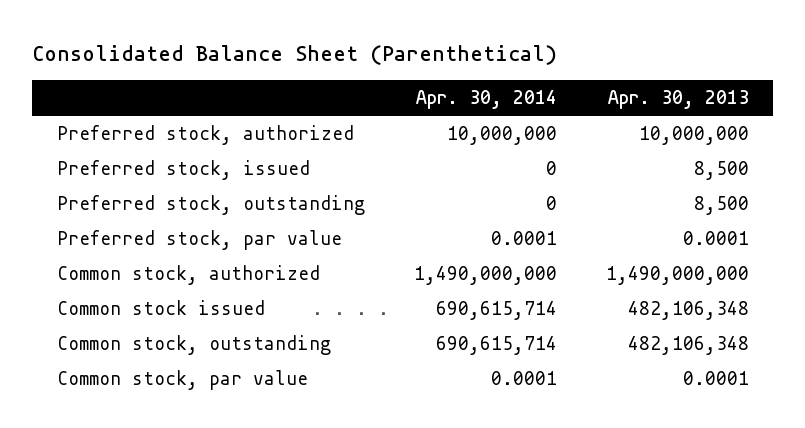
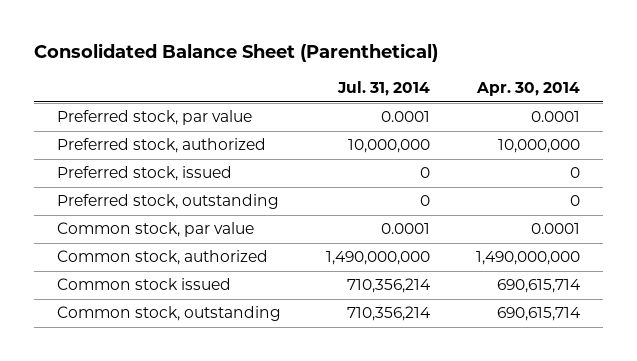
[607,90,749,110] Apr. 30, 2013 -> none
none -> [337,81,431,97] Jul. 31, 2014
[56,230,342,251] Preferred stock, par value -> [56,110,252,126] Preferred stock, par value
[56,370,308,391] Common stock, par value -> [56,222,254,238] Common stock, par value

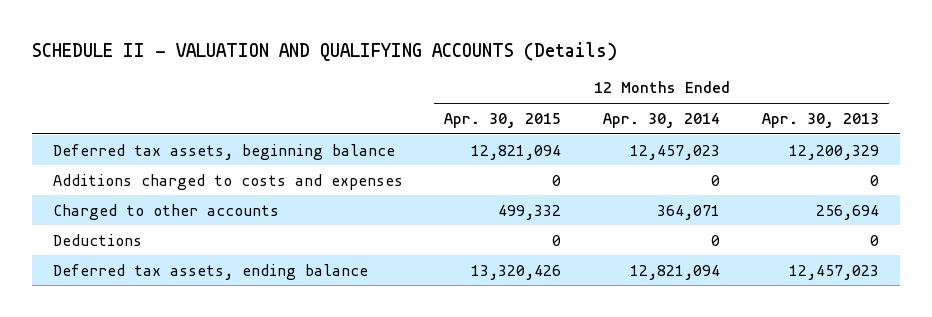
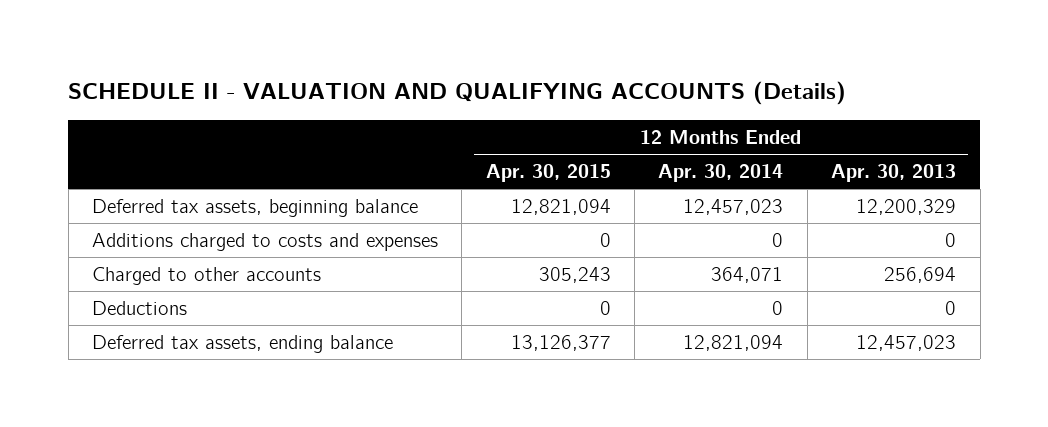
[498,204,562,220] 499,332 -> [538,267,611,284] 305,243
[471,264,562,280] 13,320,426 -> [510,335,611,352] 13,126,377

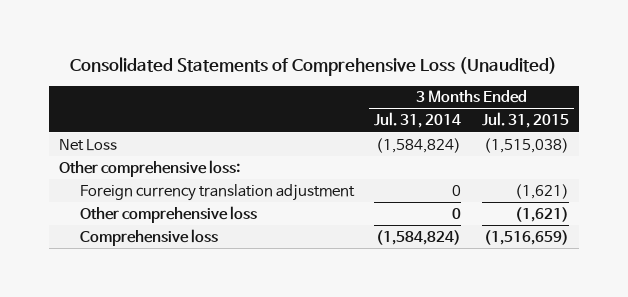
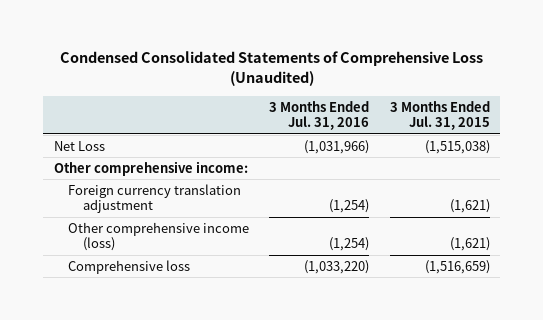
[70,57,558,77] Consolidated Statements of Comprehensive Loss (Unaudited) -> [59,51,483,87] Condensed Consolidated Statements of Comprehensive Loss (Unaudited)
[374,112,462,129] Jul. 31, 2014 -> none
none -> [269,100,370,131] 3 Months Ended Jul. 31, 2016
[59,159,241,177] Other comprehensive loss: -> [53,160,248,176] Other comprehensive income:
[80,205,258,223] Other comprehensive loss -> [68,221,250,252] Other comprehensive income (loss)

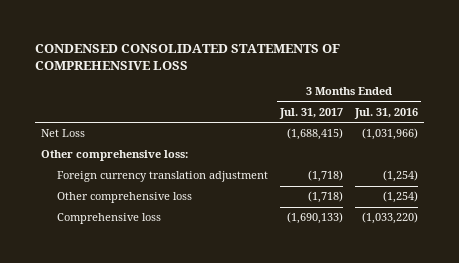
[59,51,483,87] Condensed Consolidated Statements of Comprehensive Loss (Unaudited) -> [35,43,341,70] CONDENSED CONSOLIDATED STATEMENTS OF COMPREHENSIVE LOSS
[389,100,490,131] 3 Months Ended Jul. 31, 2015 -> none
none -> [279,107,344,119] Jul. 31, 2017
[53,160,248,176] Other comprehensive income: -> [41,150,189,162] Other comprehensive loss:
[68,221,250,252] Other comprehensive income (loss) -> [57,192,193,204] Other comprehensive loss

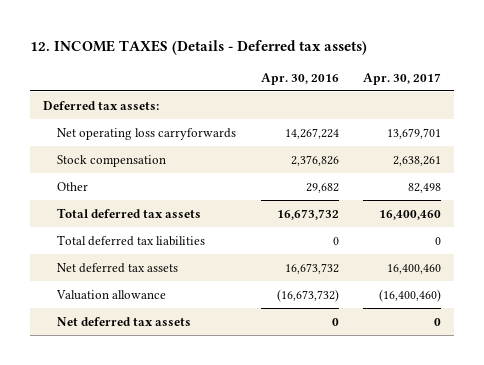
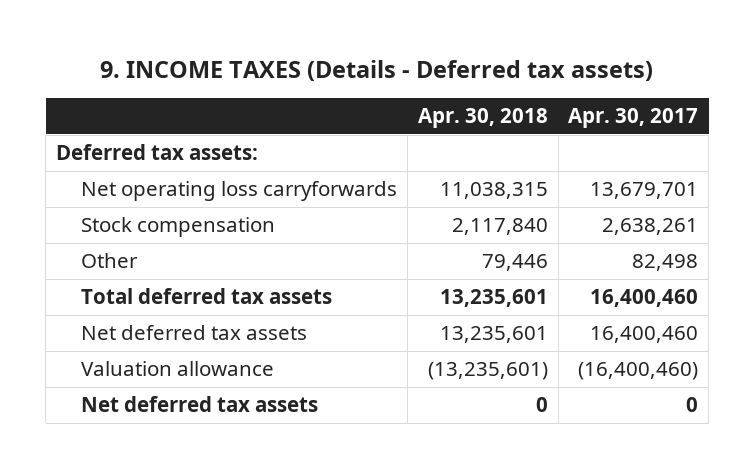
[30,39,368,55] 12. INCOME TAXES (Details - Deferred tax assets) -> [100,59,654,81] 9. INCOME TAXES (Details - Deferred tax assets)
[260,72,339,85] Apr. 30, 2016 -> none
none -> [417,108,548,129] Apr. 30, 2018
[56,234,205,246] Total deferred tax liabilities -> none

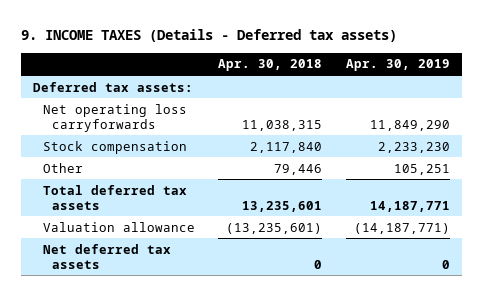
[568,108,699,129] Apr. 30, 2017 -> none
none -> [346,59,451,72] Apr. 30, 2019
[81,325,308,341] Net deferred tax assets -> none

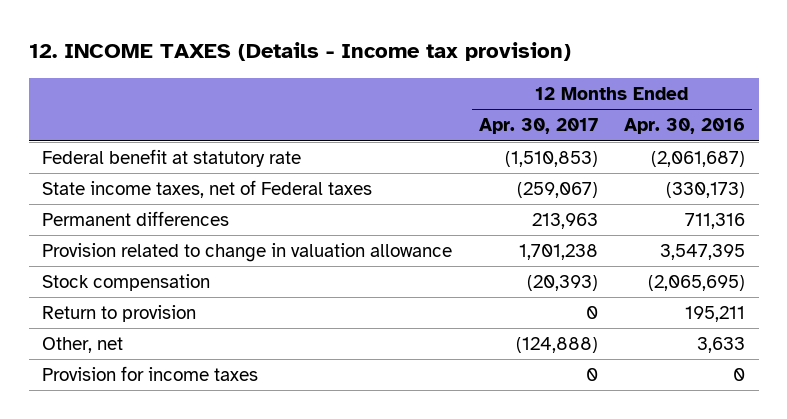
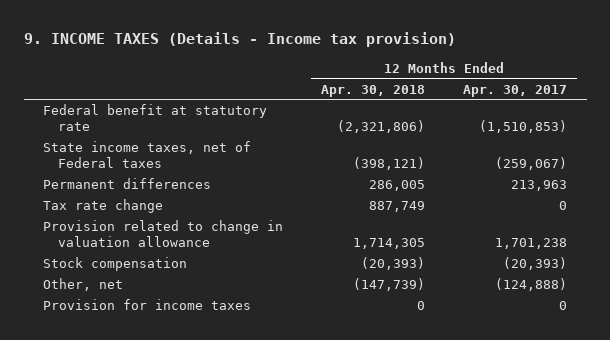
[28,42,571,62] 12. INCOME TAXES (Details - Income tax provision) -> [23,32,456,48] 9. INCOME TAXES (Details - Income tax provision)
[624,118,746,135] Apr. 30, 2016 -> none
none -> [321,84,426,97] Apr. 30, 2018
none -> [42,199,163,214] Tax rate change
[41,305,196,323] Return to provision -> none

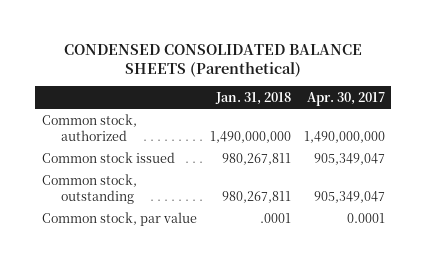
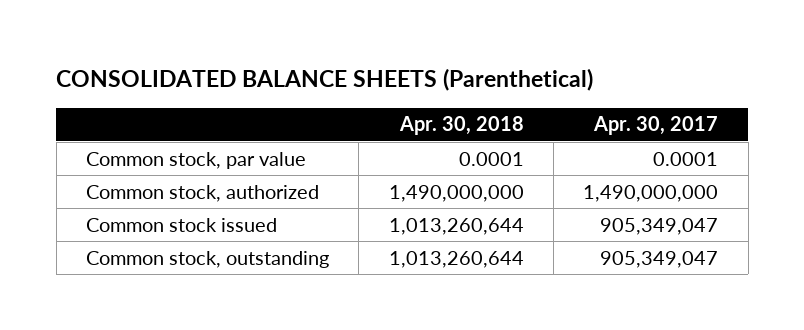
[64,43,363,77] CONDENSED CONSOLIDATED BALANCE SHEETS (Parenthetical) -> [56,68,594,92] CONSOLIDATED BALANCE SHEETS (Parenthetical)
[214,91,291,105] Jan. 31, 2018 -> none
none -> [398,116,524,136] Apr. 30, 2018
[41,211,197,226] Common stock, par value -> [86,151,307,169] Common stock, par value

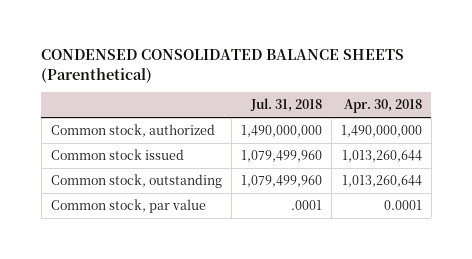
[56,68,594,92] CONSOLIDATED BALANCE SHEETS (Parenthetical) -> [41,49,405,83] CONDENSED CONSOLIDATED BALANCE SHEETS (Parenthetical)
[593,116,719,136] Apr. 30, 2017 -> none
none -> [249,98,322,113] Jul. 31, 2018
[86,151,307,169] Common stock, par value -> [50,198,206,213] Common stock, par value

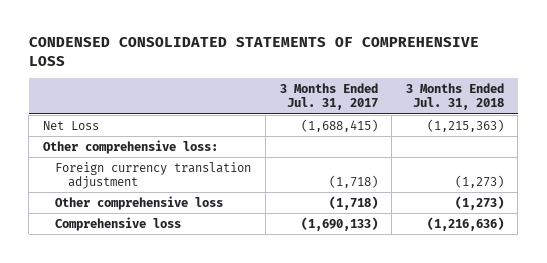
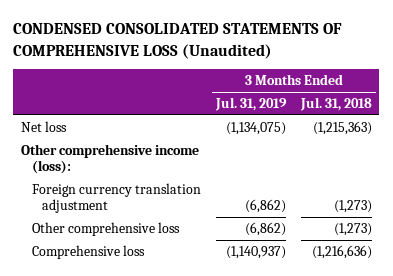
[28,37,479,67] CONDENSED CONSOLIDATED STATEMENTS OF COMPREHENSIVE LOSS -> [13,23,343,59] CONDENSED CONSOLIDATED STATEMENTS OF COMPREHENSIVE LOSS (Unaudited)
[279,82,378,111] 3 Months Ended Jul. 31, 2017 -> none
none -> [214,97,287,112] Jul. 31, 2019
[42,120,99,130] Net Loss -> [20,121,67,133] Net loss
[42,139,218,154] Other comprehensive loss: -> [20,144,199,175] Other comprehensive income (loss):

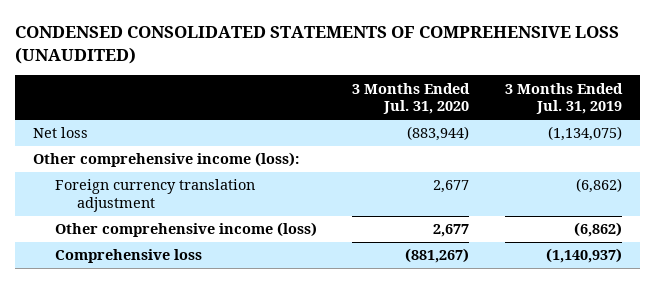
[13,23,343,59] CONDENSED CONSOLIDATED STATEMENTS OF COMPREHENSIVE LOSS (Unaudited) -> [15,26,620,64] CONDENSED CONSOLIDATED STATEMENTS OF COMPREHENSIVE LOSS (UNAUDITED)
[299,97,372,112] Jul. 31, 2018 -> none
none -> [352,82,471,115] 3 Months Ended Jul. 31, 2020
[31,222,180,237] Other comprehensive loss -> [54,222,317,238] Other comprehensive income (loss)

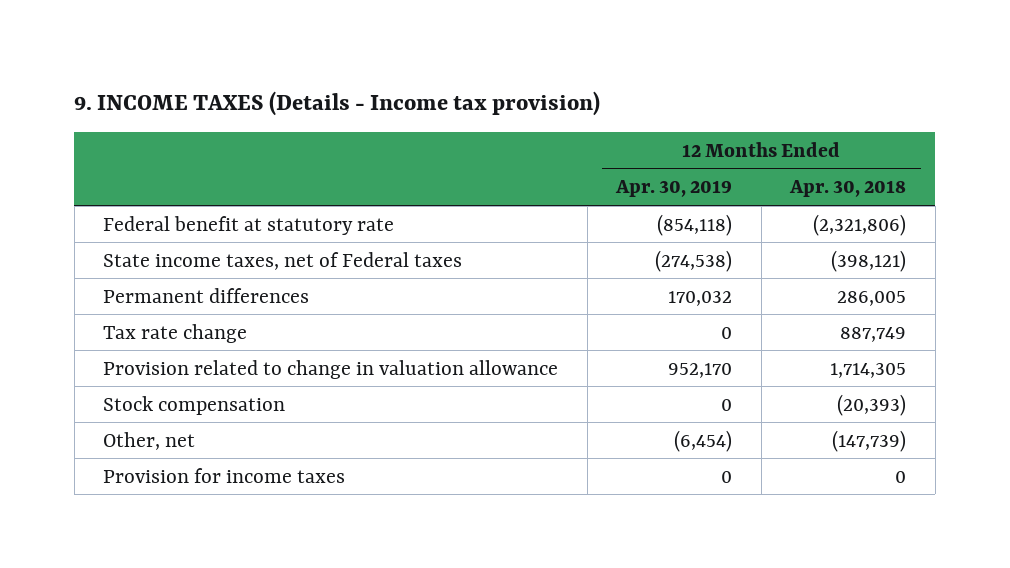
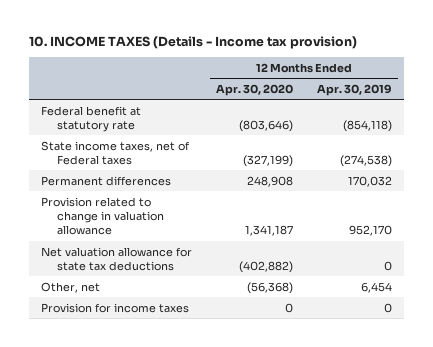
[74,90,601,116] 9. INCOME TAXES (Details - Income tax provision) -> [28,36,357,50] 10. INCOME TAXES (Details - Income tax provision)
[789,180,907,198] Apr. 30, 2018 -> none
none -> [216,83,294,96] Apr. 30, 2020
[103,323,248,343] Tax rate change -> none
[103,395,286,415] Stock compensation -> none
none -> [41,246,193,271] Net valuation allowance for state tax deductions
[674,429,733,452] (6,454) -> [361,281,393,293] 6,454

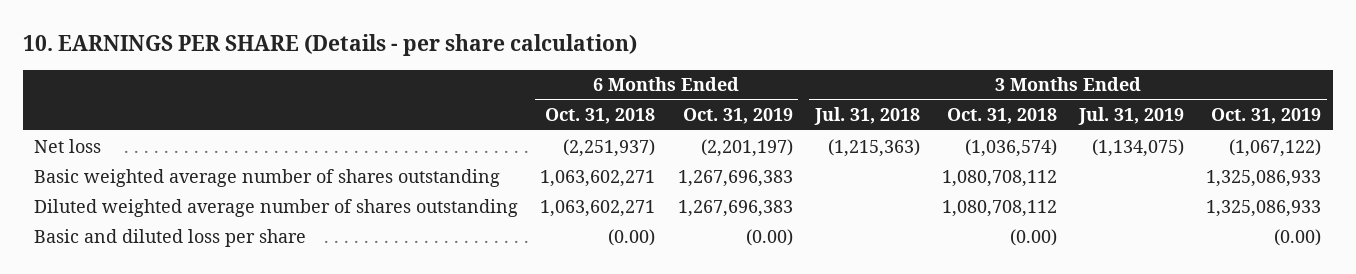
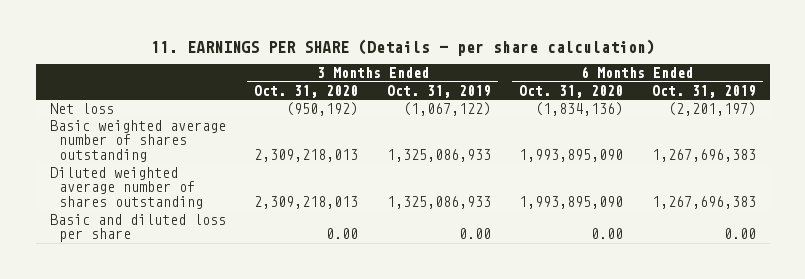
[23,34,638,57] 10. EARNINGS PER SHARE (Details - per share calculation) -> [150,39,655,57] 11. EARNINGS PER SHARE (Details - per share calculation)
[545,108,656,125] Oct. 31, 2018 -> none
[813,107,920,126] Jul. 31, 2018 -> none
[946,108,1057,125] Oct. 31, 2018 -> none
[1078,107,1185,126] Jul. 31, 2019 -> none
none -> [254,84,359,98] Oct. 31, 2020
none -> [519,84,624,98] Oct. 31, 2020
[745,228,793,246] (0.00) -> [723,228,756,240] 0.00
[1274,228,1322,246] (0.00) -> [458,228,491,240] 0.00

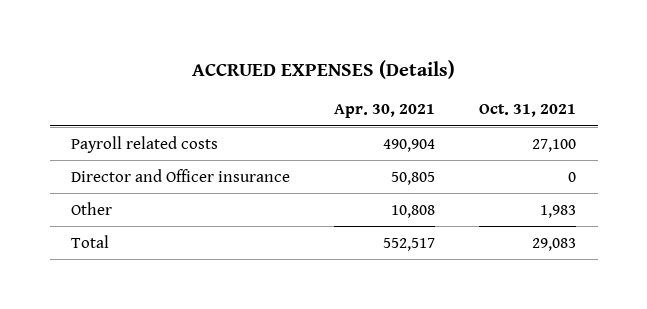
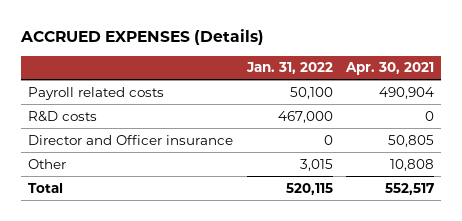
[478,104,576,118] Oct. 31, 2021 -> none
none -> [245,62,333,75] Jan. 31, 2022
none -> [28,110,98,122] R&D costs

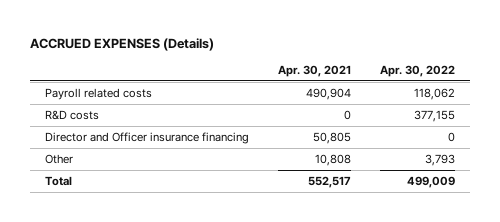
[245,62,333,75] Jan. 31, 2022 -> none
none -> [380,65,456,78] Apr. 30, 2022
[28,134,234,145] Director and Officer insurance -> [44,131,249,144] Director and Officer insurance financing

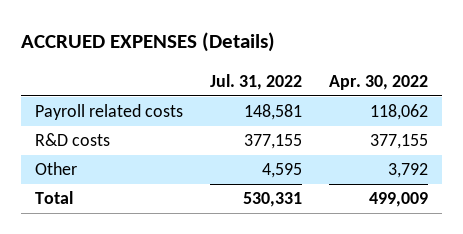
[278,65,352,78] Apr. 30, 2021 -> none
none -> [209,73,302,90] Jul. 31, 2022
[44,131,249,144] Director and Officer insurance financing -> none
[425,153,456,166] 3,793 -> [388,163,429,179] 3,792

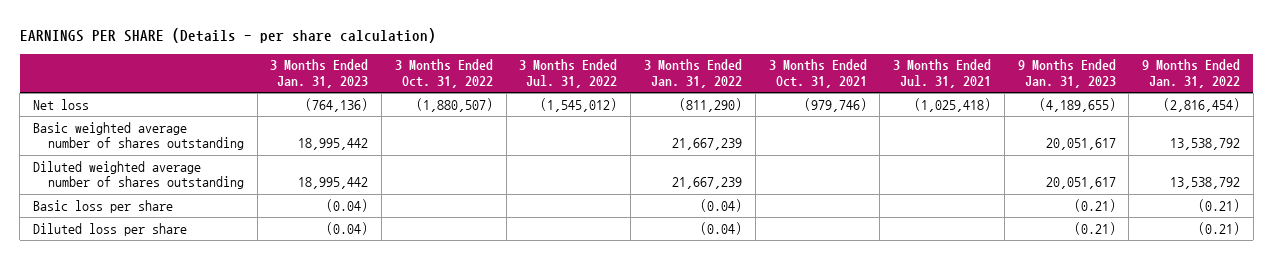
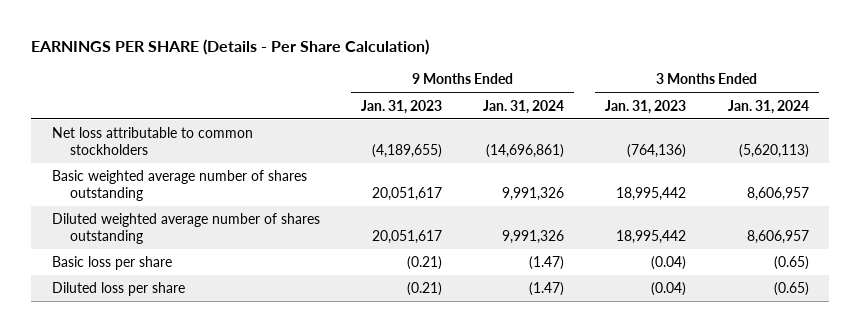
[19,28,436,44] EARNINGS PER SHARE (Details - per share calculation) -> [30,39,429,56] EARNINGS PER SHARE (Details - Per Share Calculation)
[394,59,493,88] 3 Months Ended Oct. 31, 2022 -> none
[519,59,618,88] 3 Months Ended Jul. 31, 2022 -> none
[644,59,743,88] 3 Months Ended Jan. 31, 2022 -> none
[768,59,867,88] 3 Months Ended Oct. 31, 2021 -> none
[893,59,992,88] 3 Months Ended Jul. 31, 2021 -> none
[1142,59,1241,88] 9 Months Ended Jan. 31, 2022 -> none
none -> [483,99,565,114] Jan. 31, 2024
none -> [727,99,809,114] Jan. 31, 2024
[33,98,90,110] Net loss -> [51,127,253,156] Net loss attributable to common stockholders

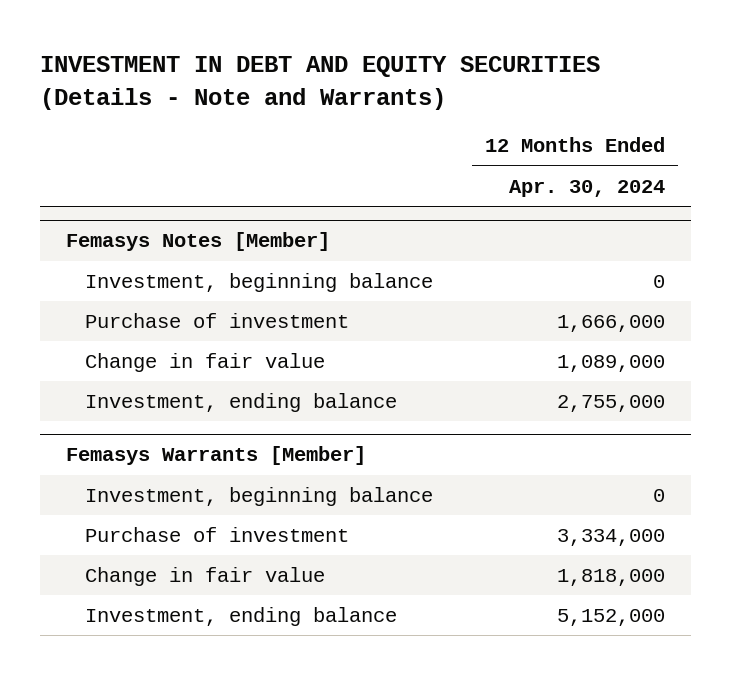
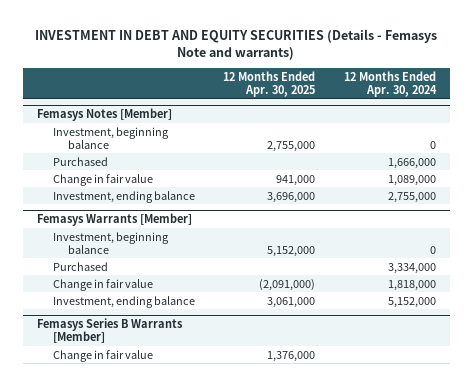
[40,56,601,110] INVESTMENT IN DEBT AND EQUITY SECURITIES (Details - Note and Warrants) -> [35,29,438,61] INVESTMENT IN DEBT AND EQUITY SECURITIES (Details - Femasys Note and warrants)
none -> [223,70,316,97] 12 Months Ended Apr. 30, 2025
[84,313,349,329] Purchase of investment -> [52,156,108,166] Purchased
[84,527,349,543] Purchase of investment -> [52,261,108,271] Purchased
none -> [37,318,184,344] Femasys Series B Warrants [Member]
none -> [52,349,153,362] Change in fair value

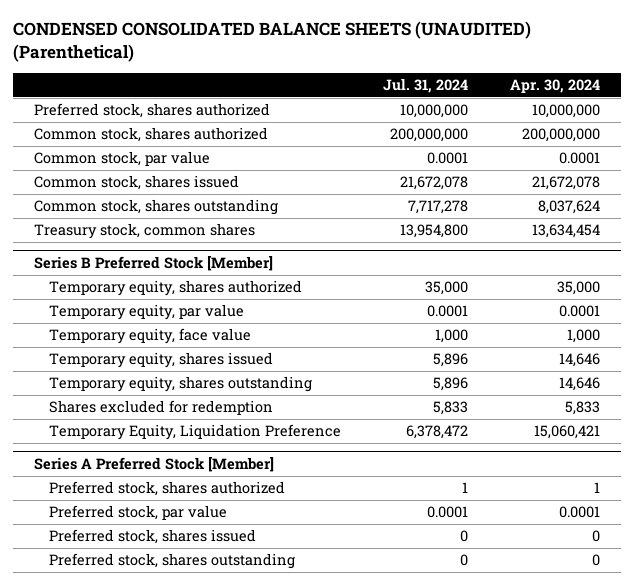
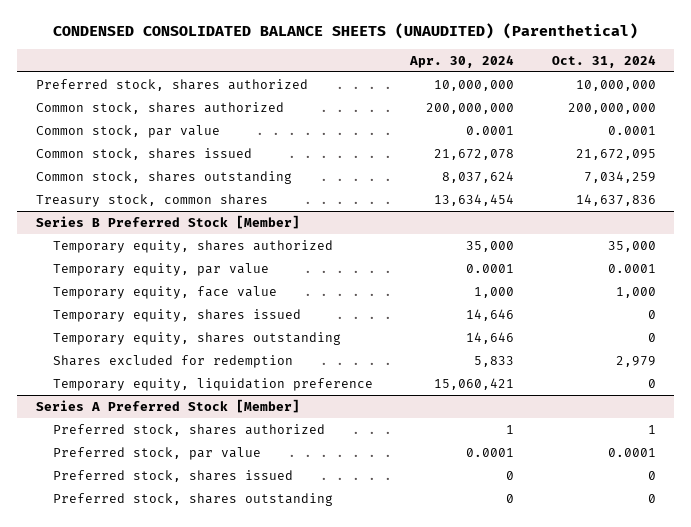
[383,78,469,94] Jul. 31, 2024 -> none
none -> [551,54,656,68] Oct. 31, 2024
[48,424,341,441] Temporary Equity, Liquidation Preference -> [52,377,373,391] Temporary equity, liquidation preference

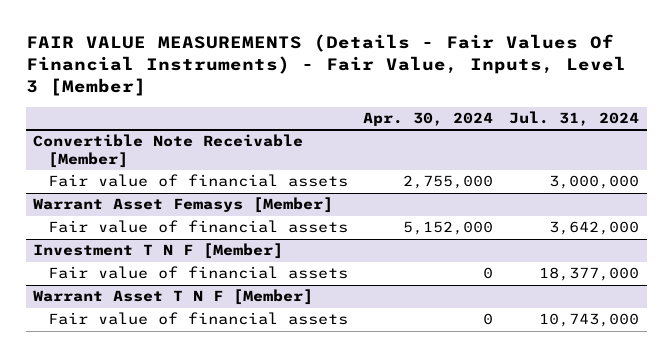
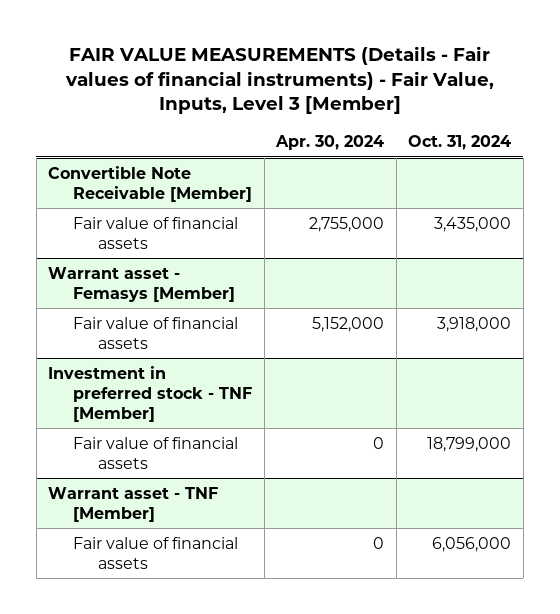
[25,33,626,97] FAIR VALUE MEASUREMENTS (Details - Fair Values Of Financial Instruments) - Fair Value, Inputs, Level 3 [Member] -> [64,46,494,115] FAIR VALUE MEASUREMENTS (Details - Fair values of financial instruments) - Fair Value, Inputs, Level 3 [Member]
[508,110,639,126] Jul. 31, 2024 -> none
none -> [408,135,512,151] Oct. 31, 2024
[33,197,334,214] Warrant Asset Femasys [Member] -> [48,266,236,302] Warrant asset - Femasys [Member]
[33,243,284,260] Investment T N F [Member] -> [48,365,253,422] Investment in preferred stock - TNF [Member]
[33,289,314,306] Warrant Asset T N F [Member] -> [48,486,219,522] Warrant asset - TNF [Member]

